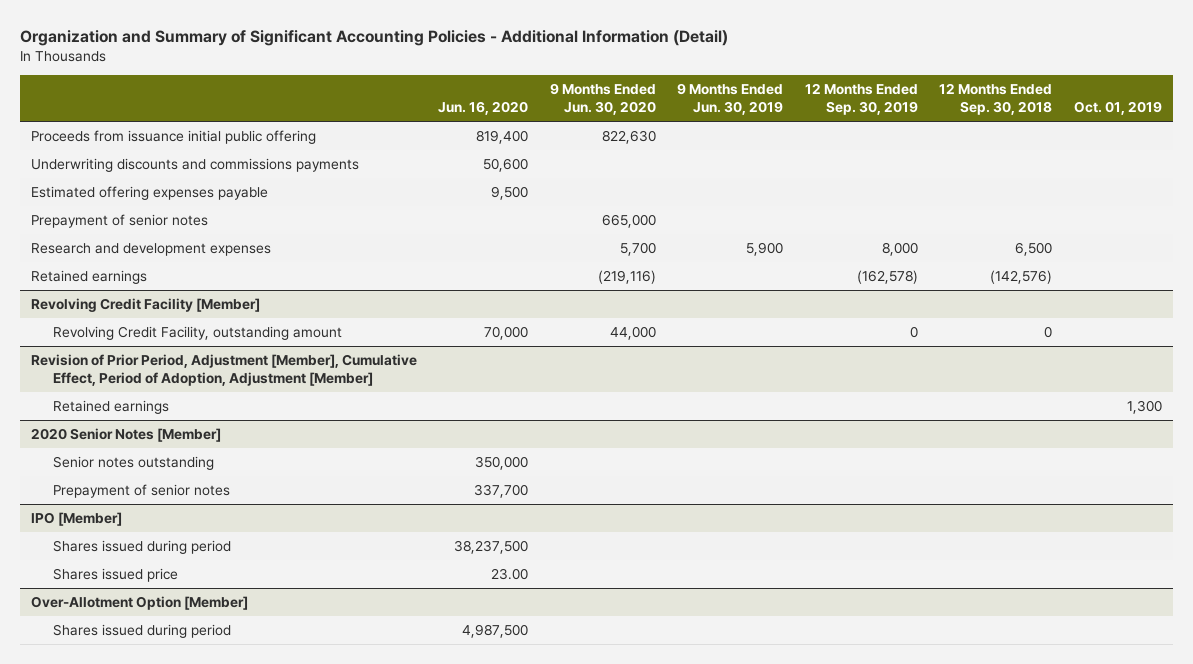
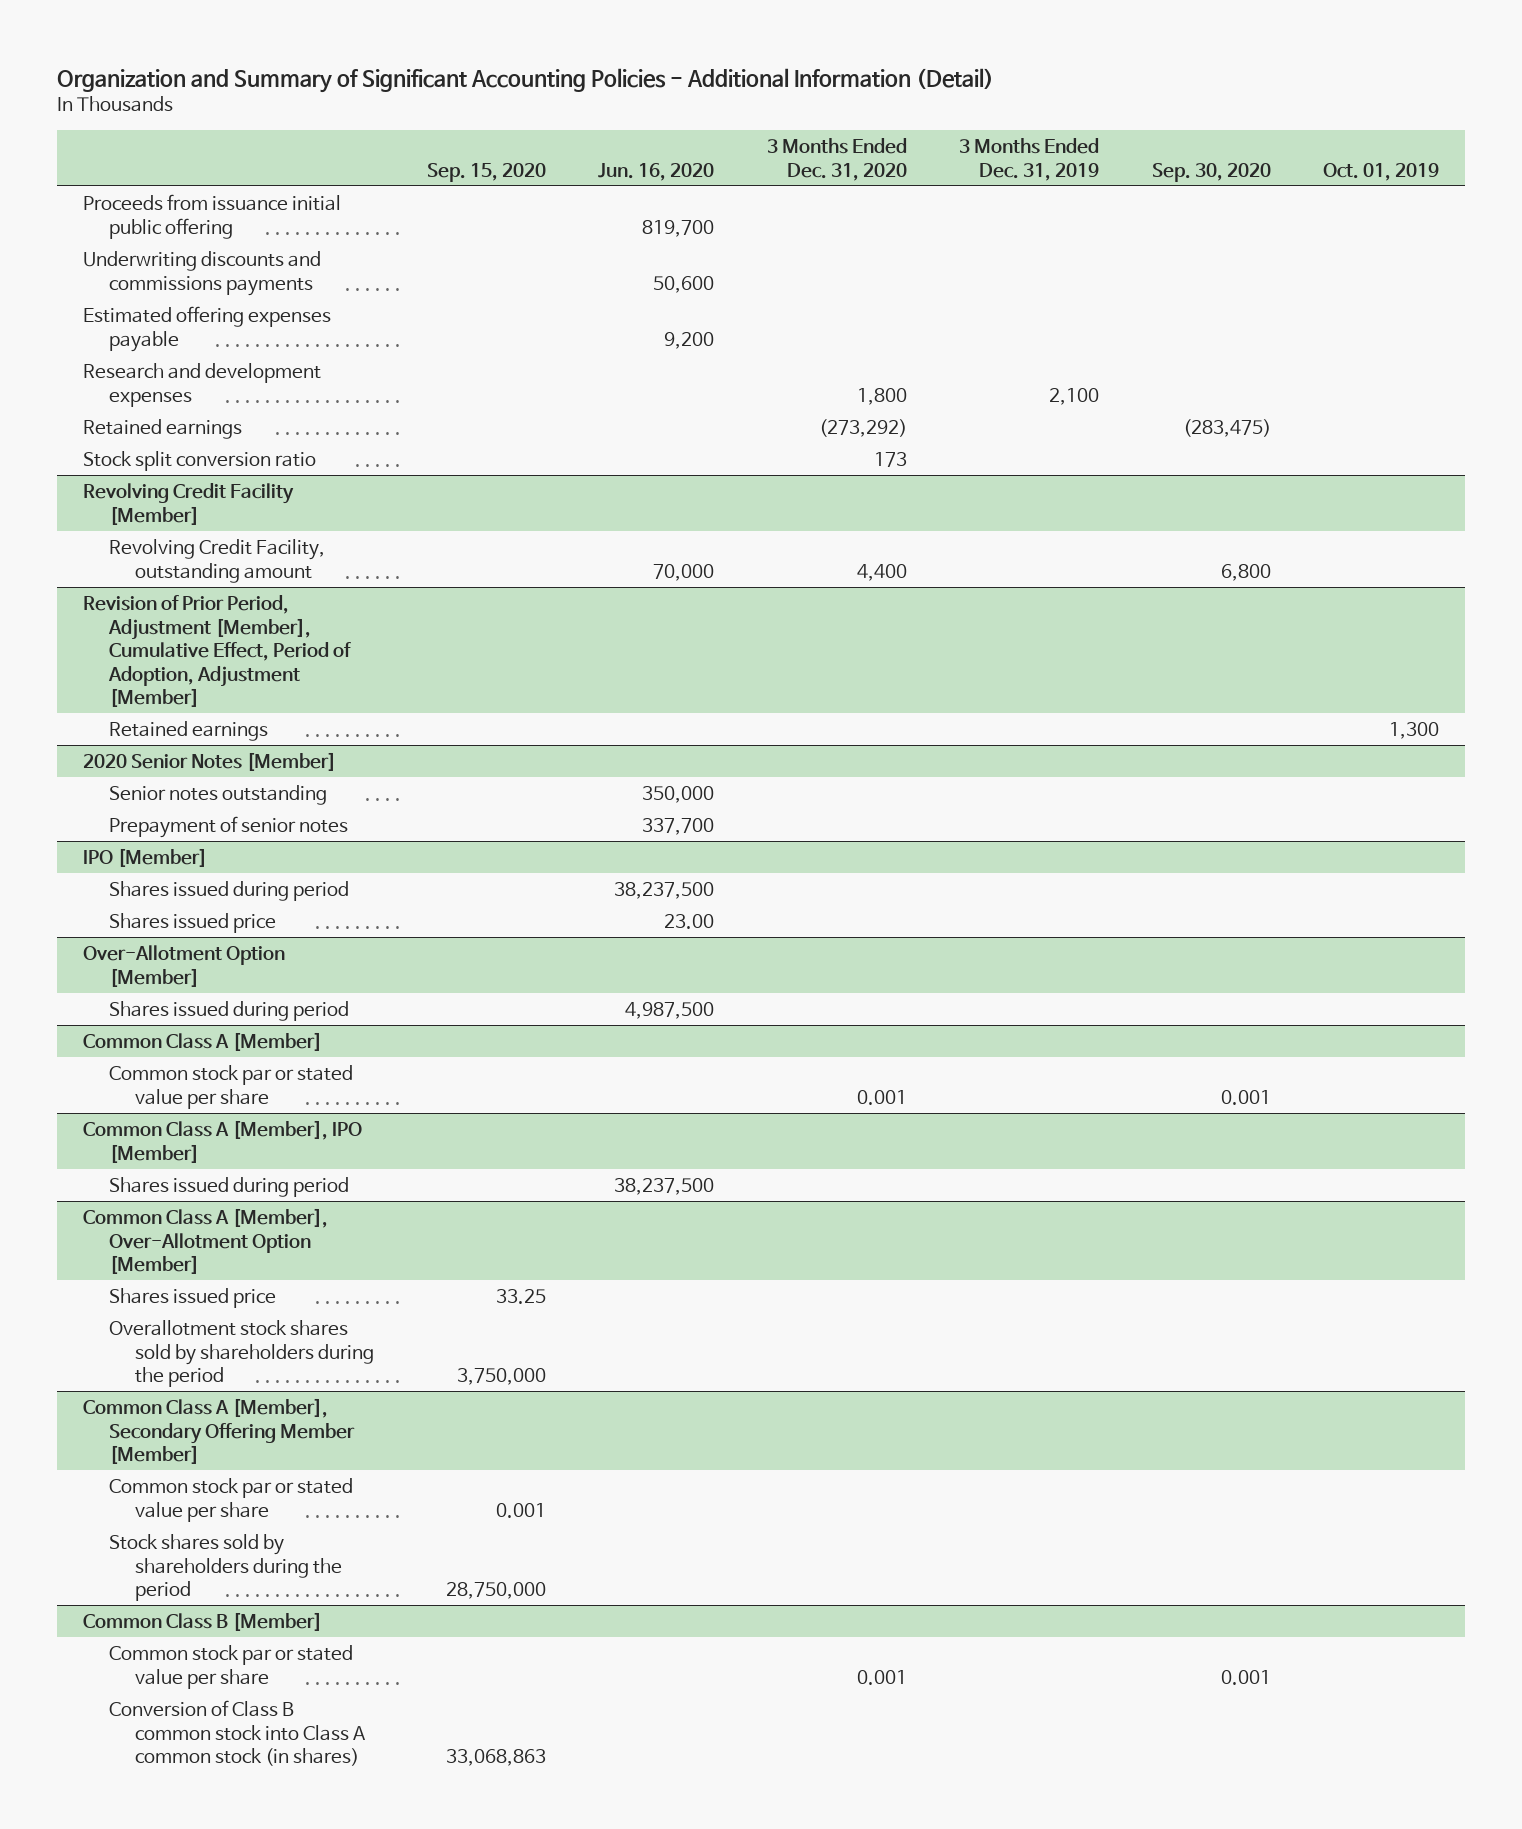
[549,83,656,116] 9 Months Ended Jun. 30, 2020 -> none
[677,83,784,116] 9 Months Ended Jun. 30, 2019 -> none
[804,83,918,116] 12 Months Ended Sep. 30, 2019 -> none
[939,83,1053,116] 12 Months Ended Sep. 30, 2018 -> none
none -> [426,162,546,182] Sep. 15, 2020
none -> [766,138,907,181] 3 Months Ended Dec. 31, 2020
none -> [959,138,1100,181] 3 Months Ended Dec. 31, 2019
none -> [1151,162,1271,182] Sep. 30, 2020
[476,129,529,144] 819,400 -> [642,219,715,237] 819,700
[30,213,208,228] Prepayment of senior notes -> none
[491,185,529,200] 9,500 -> [664,331,715,349] 9,200
none -> [82,450,316,471] Stock split conversion ratio
none -> [82,1031,322,1051] Common Class A [Member]
none -> [109,1064,354,1109] Common stock par or stated value per share
none -> [82,1119,362,1163] Common Class A [Member], IPO [Member]
none -> [109,1176,350,1197] Shares issued during period
none -> [82,1207,328,1275] Common Class A [Member], Over-Allotment Option [Member]
none -> [109,1287,277,1308] Shares issued price
none -> [109,1319,375,1388] Overallotment stock shares sold by shareholders during the period
none -> [82,1397,356,1465] Common Class A [Member], Secondary Offering Member [Member]
none -> [109,1477,354,1522] Common stock par or stated value per share
none -> [109,1533,343,1602] Stock shares sold by shareholders during the period
none -> [82,1611,322,1631] Common Class B [Member]
none -> [109,1644,354,1689] Common stock par or stated value per share
none -> [109,1699,367,1767] Conversion of Class B common stock into Class A common stock (in shares)

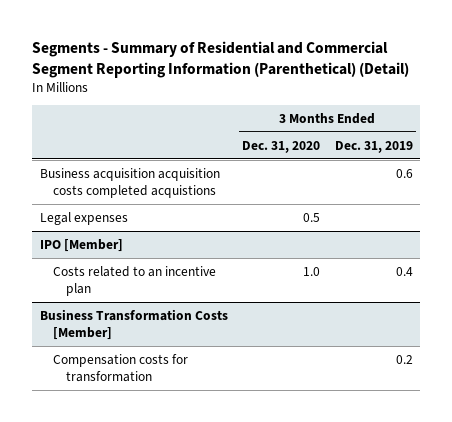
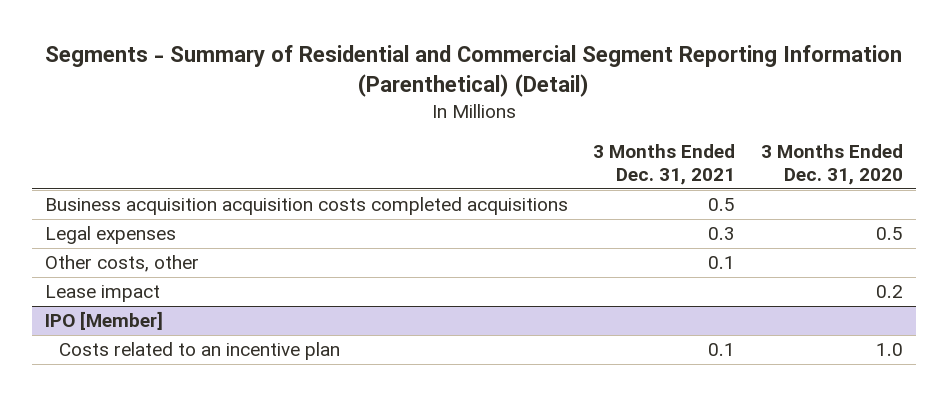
[334,140,413,153] Dec. 31, 2019 -> none
none -> [593,144,736,186] 3 Months Ended Dec. 31, 2021
[39,167,220,198] Business acquisition acquisition costs completed acquistions -> [44,197,568,216] Business acquisition acquisition costs completed acquisitions
none -> [44,255,199,273] Other costs, other
none -> [44,285,160,303] Lease impact
[39,308,228,340] Business Transformation Costs [Member] -> none
[52,353,188,382] Compensation costs for transformation -> none

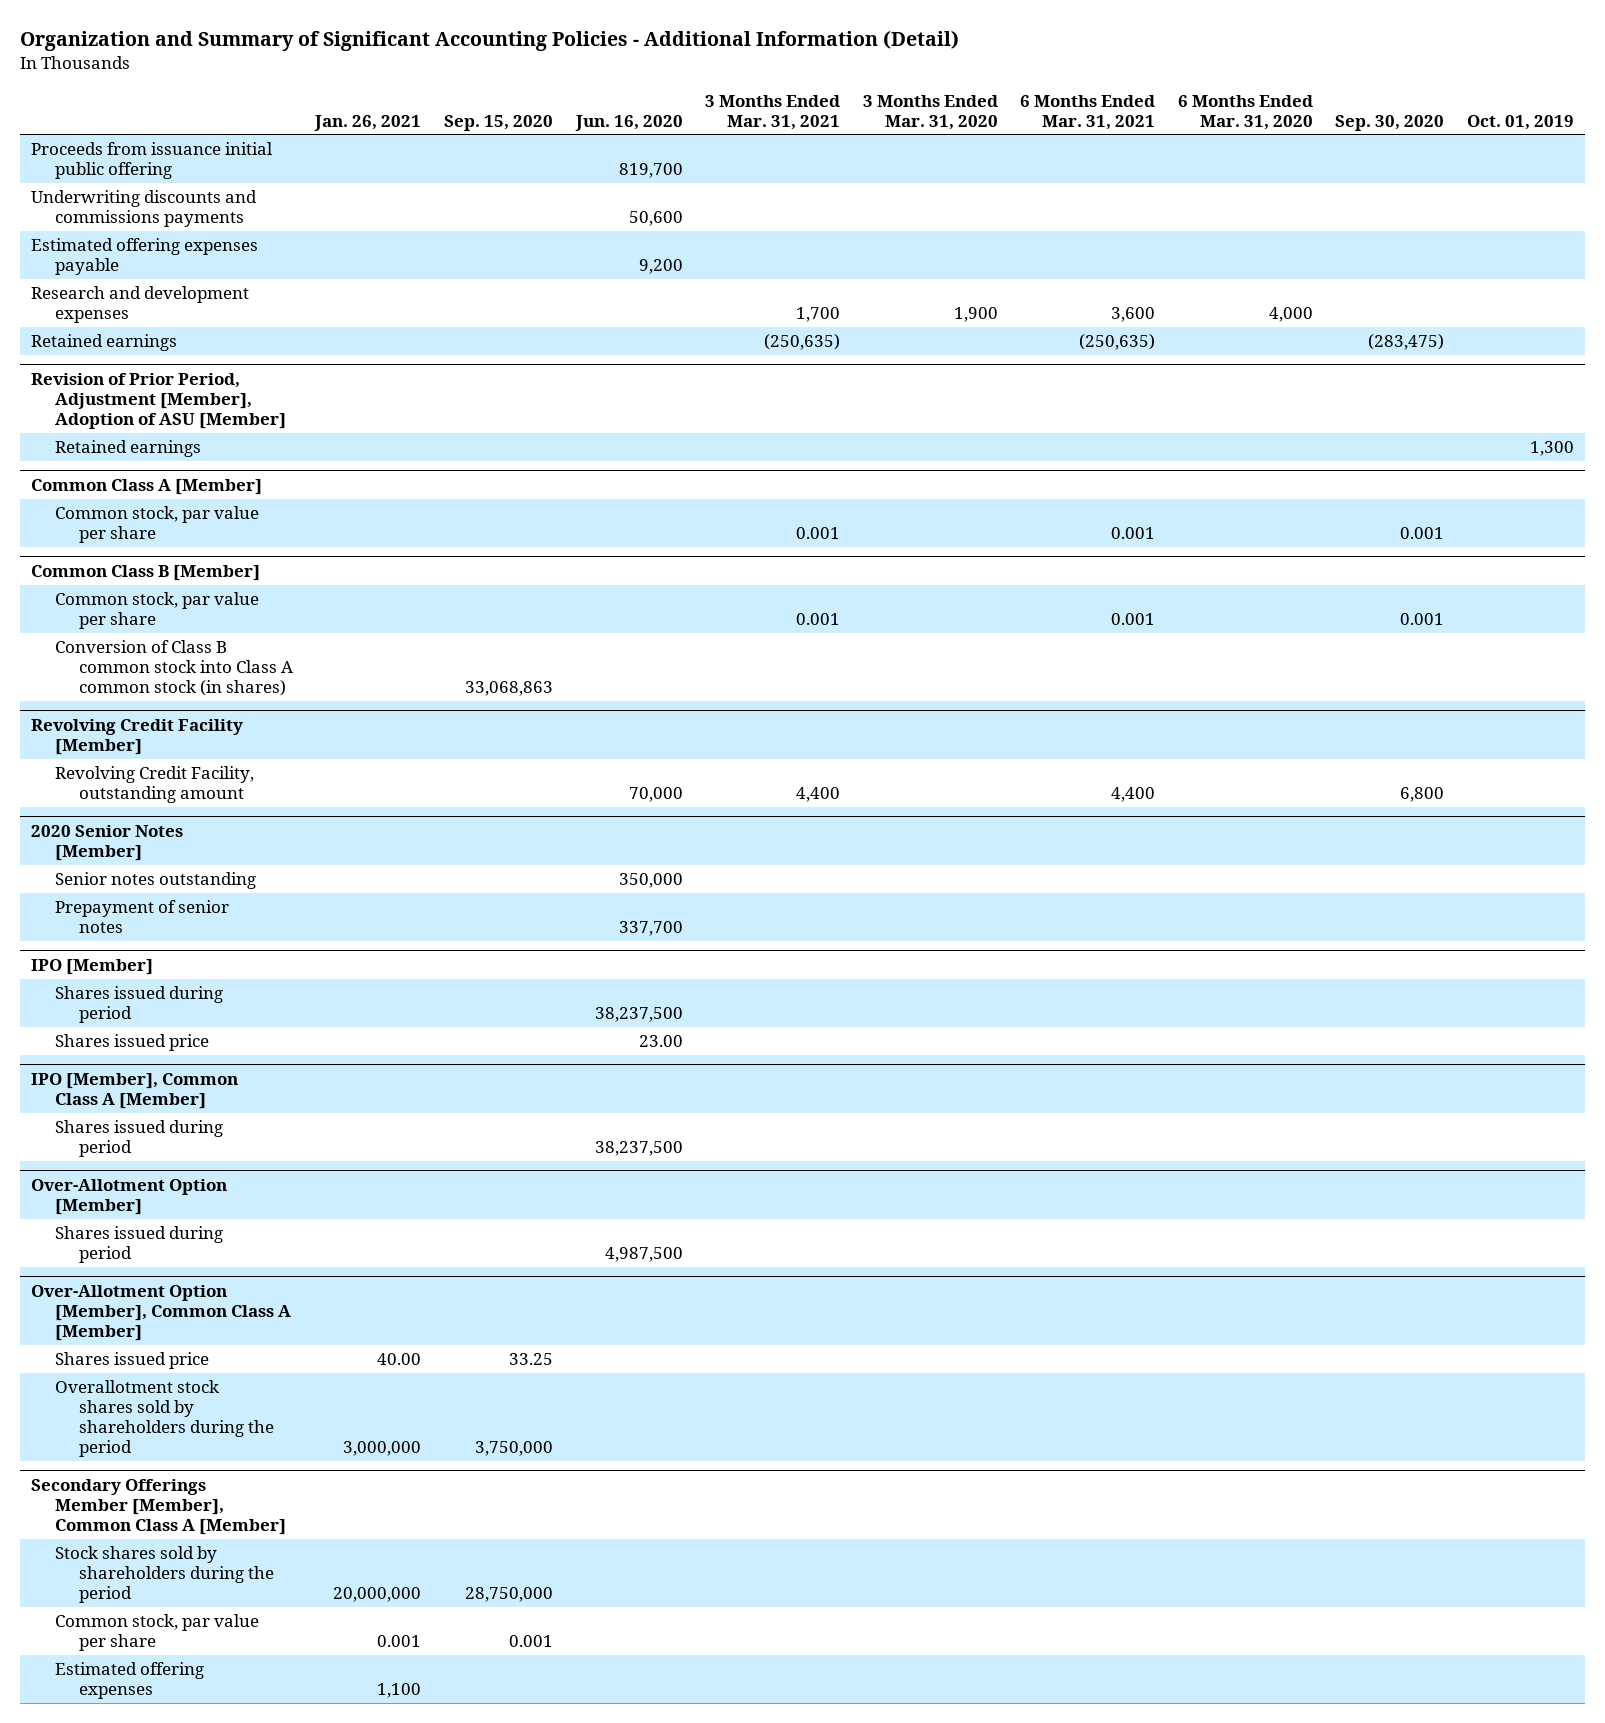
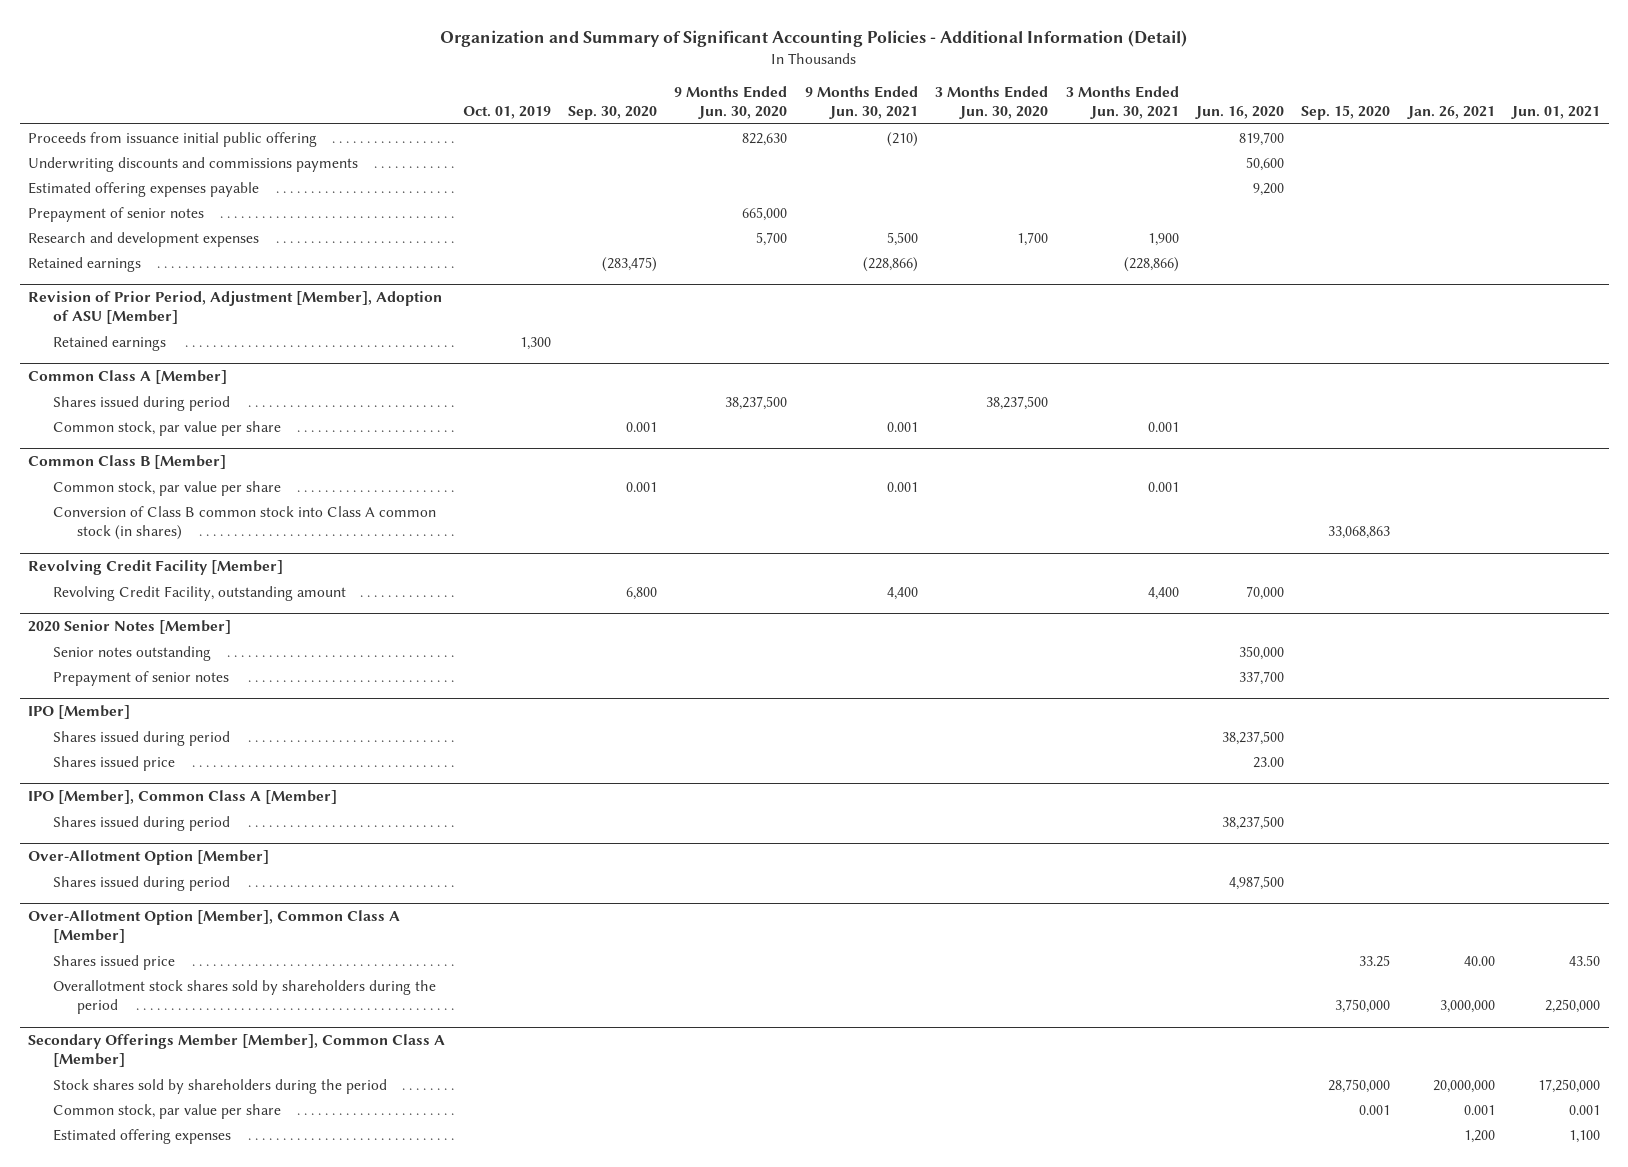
[705,94,841,130] 3 Months Ended Mar. 31, 2021 -> none
[862,94,998,130] 3 Months Ended Mar. 31, 2020 -> none
[1020,94,1156,130] 6 Months Ended Mar. 31, 2021 -> none
[1177,94,1313,130] 6 Months Ended Mar. 31, 2020 -> none
none -> [674,86,788,120] 9 Months Ended Jun. 30, 2020
none -> [804,86,918,120] 9 Months Ended Jun. 30, 2021
none -> [935,86,1049,120] 3 Months Ended Jun. 30, 2020
none -> [1065,86,1179,120] 3 Months Ended Jun. 30, 2021
none -> [1511,106,1601,120] Jun. 01, 2021
none -> [28,206,205,222] Prepayment of senior notes
none -> [52,395,230,411] Shares issued during period
[377,1683,422,1699] 1,100 -> [1463,1129,1495,1143] 1,200

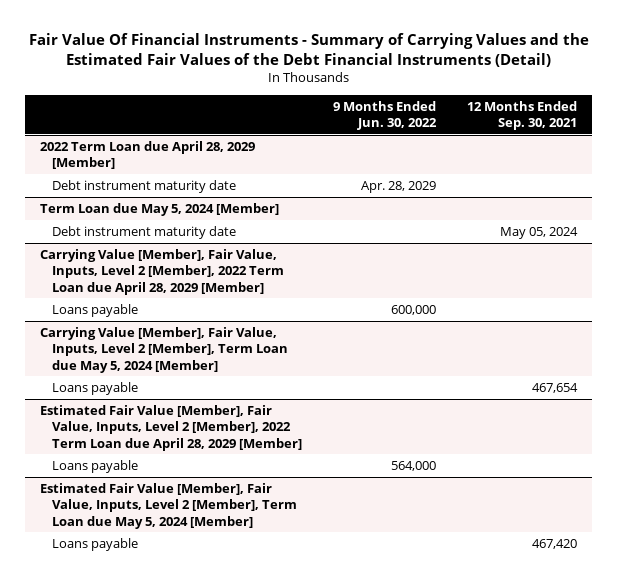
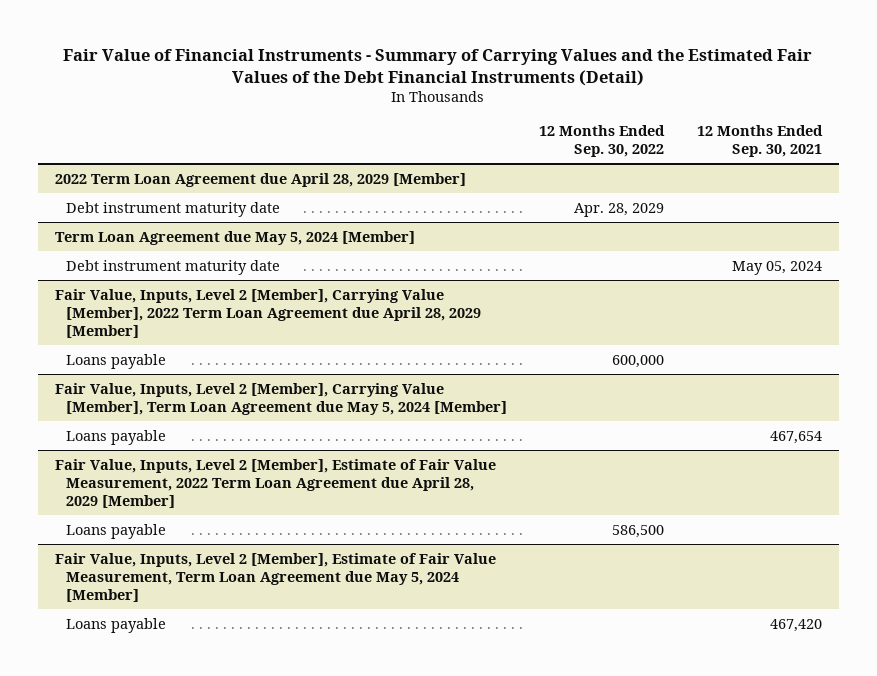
[28,32,589,67] Fair Value Of Financial Instruments - Summary of Carrying Values and the Estimated Fair Values of the Debt Financial Instruments (Detail) -> [63,48,813,86] Fair Value of Financial Instruments - Summary of Carrying Values and the Estimated Fair Values of the Debt Financial Instruments (Detail)
[333,100,438,130] 9 Months Ended Jun. 30, 2022 -> none
none -> [539,124,666,157] 12 Months Ended Sep. 30, 2022
[40,140,256,170] 2022 Term Loan due April 28, 2029 [Member] -> [54,172,466,187] 2022 Term Loan Agreement due April 28, 2029 [Member]
[40,202,280,216] Term Loan due May 5, 2024 [Member] -> [54,230,415,245] Term Loan Agreement due May 5, 2024 [Member]
[40,248,285,295] Carrying Value [Member], Fair Value, Inputs, Level 2 [Member], 2022 Term Loan due April 28, 2029 [Member] -> [54,288,481,338] Fair Value, Inputs, Level 2 [Member], Carrying Value [Member], 2022 Term Loan Agreement due April 28, 2029 [Member]
[40,326,289,373] Carrying Value [Member], Fair Value, Inputs, Level 2 [Member], Term Loan due May 5, 2024 [Member] -> [54,382,507,415] Fair Value, Inputs, Level 2 [Member], Carrying Value [Member], Term Loan Agreement due May 5, 2024 [Member]
[40,404,303,451] Estimated Fair Value [Member], Fair Value, Inputs, Level 2 [Member], 2022 Term Loan due April 28, 2029 [Member] -> [54,458,496,508] Fair Value, Inputs, Level 2 [Member], Estimate of Fair Value Measurement, 2022 Term Loan Agreement due April 28, 2029 [Member]
[40,482,298,529] Estimated Fair Value [Member], Fair Value, Inputs, Level 2 [Member], Term Loan due May 5, 2024 [Member] -> [54,552,496,602] Fair Value, Inputs, Level 2 [Member], Estimate of Fair Value Measurement, Term Loan Agreement due May 5, 2024 [Member]

